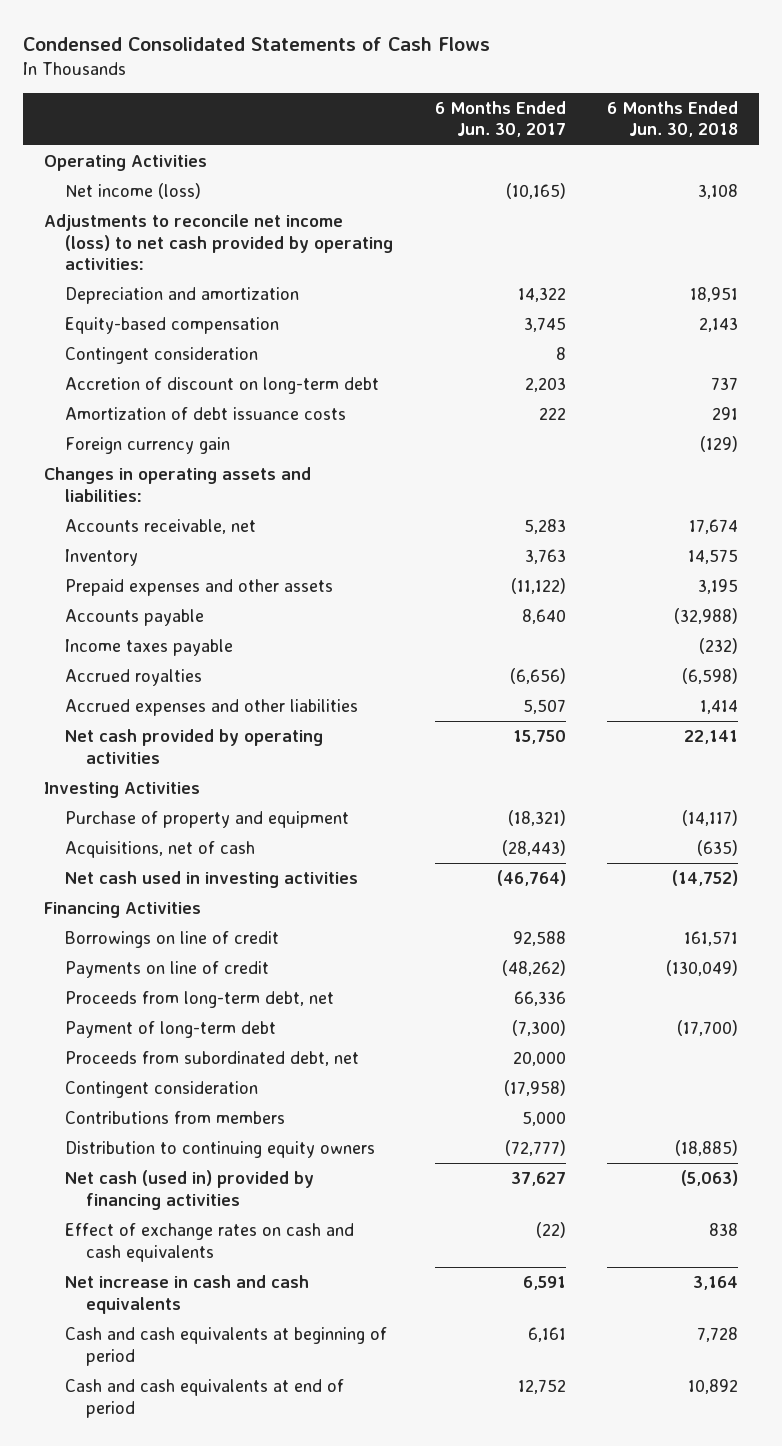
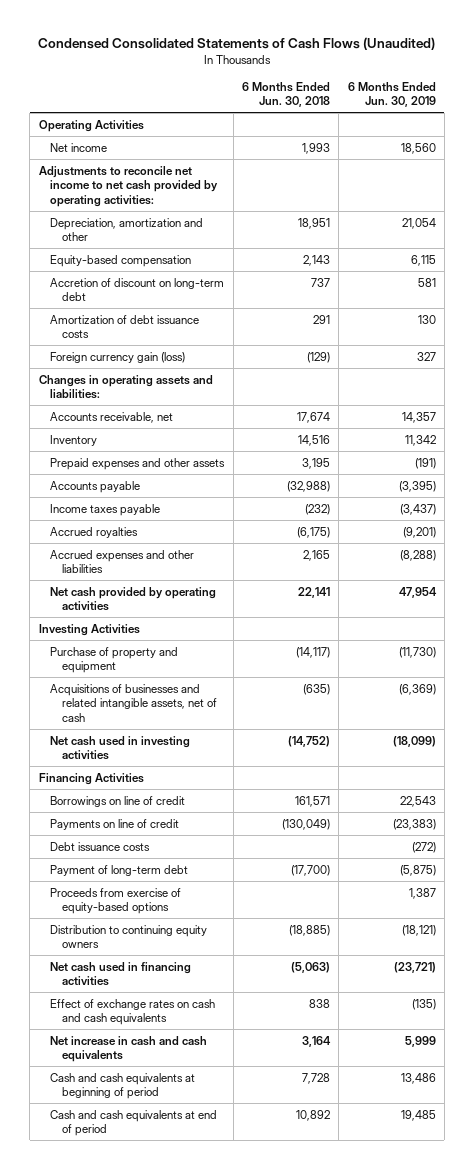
[23,36,491,51] Condensed Consolidated Statements of Cash Flows -> [38,36,436,50] Condensed Consolidated Statements of Cash Flows (Unaudited)
[434,101,566,138] 6 Months Ended Jun. 30, 2017 -> none
none -> [347,81,436,108] 6 Months Ended Jun. 30, 2019
[65,183,202,200] Net income (loss) -> [50,142,108,152] Net income
[697,184,738,200] 3,108 -> [301,142,330,154] 1,993
[43,214,394,270] Adjustments to reconcile net income (loss) to net cash provided by operating activities: -> [38,165,219,207] Adjustments to reconcile net income to net cash provided by operating activities:
[65,287,300,305] Depreciation and amortization -> [50,217,204,242] Depreciation, amortization and other
[65,347,259,365] Contingent consideration -> none
[65,437,231,455] Foreign currency gain -> [50,351,186,363] Foreign currency gain (loss)
[687,549,738,565] 14,575 -> [297,434,330,446] 14,516
[681,668,738,685] (6,598) -> [296,526,330,538] (6,175)
[699,700,738,715] 1,414 -> [302,549,330,561] 2,165
[65,841,256,859] Acquisitions, net of cash -> [50,683,217,722] Acquisitions of businesses and related intangible assets, net of cash
[65,991,335,1009] Proceeds from long-term debt, net -> none
none -> [50,841,151,851] Debt issuance costs
[65,1051,360,1067] Proceeds from subordinated debt, net -> none
[65,1081,259,1099] Contingent consideration -> none
[65,1111,286,1125] Contributions from members -> none
none -> [50,887,182,915] Proceeds from exercise of equity-based options
[65,1170,315,1210] Net cash (used in) provided by financing activities -> [50,961,192,987] Net cash used in financing activities

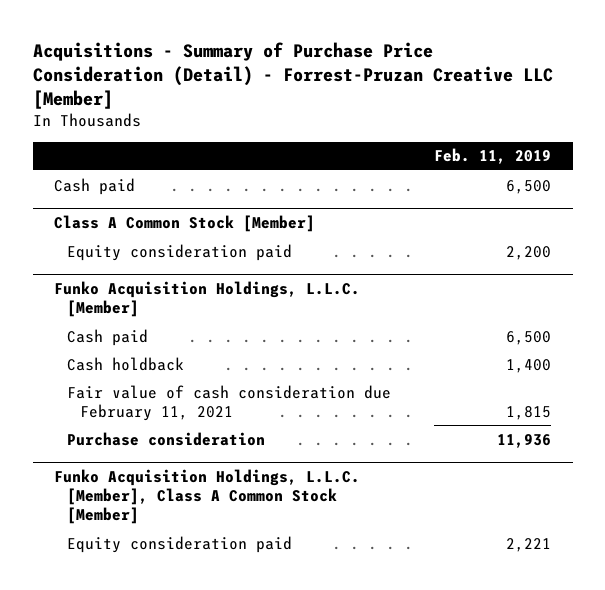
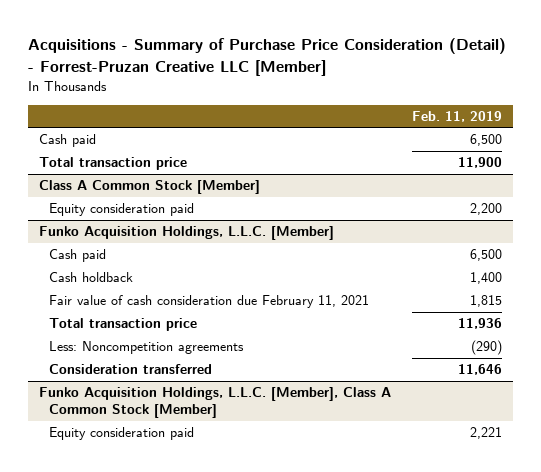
none -> [38,157,187,171] Total transaction price
[67,431,266,446] Purchase consideration -> [49,318,198,332] Total transaction price
none -> [49,341,245,355] Less: Noncompetition agreements
none -> [49,364,213,375] Consideration transferred

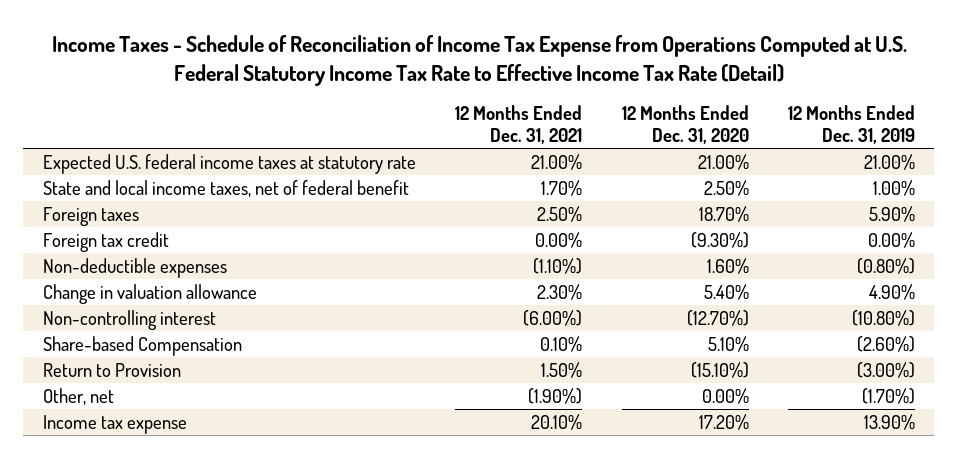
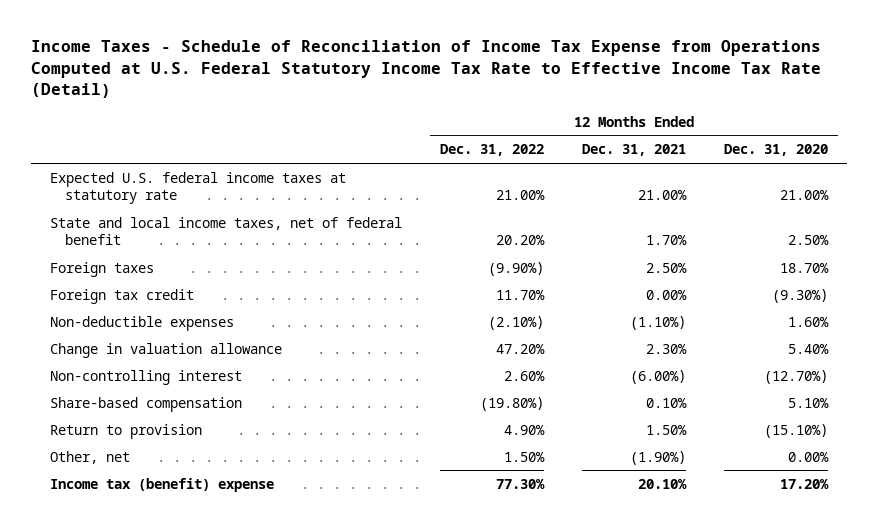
[787,104,915,144] 12 Months Ended Dec. 31, 2019 -> none
none -> [439,144,544,157] Dec. 31, 2022
[42,336,242,357] Share-based Compensation -> [49,396,242,412] Share-based compensation
[42,363,181,378] Return to Provision -> [49,423,202,439] Return to provision
[42,415,187,435] Income tax expense -> [49,477,274,492] Income tax (benefit) expense

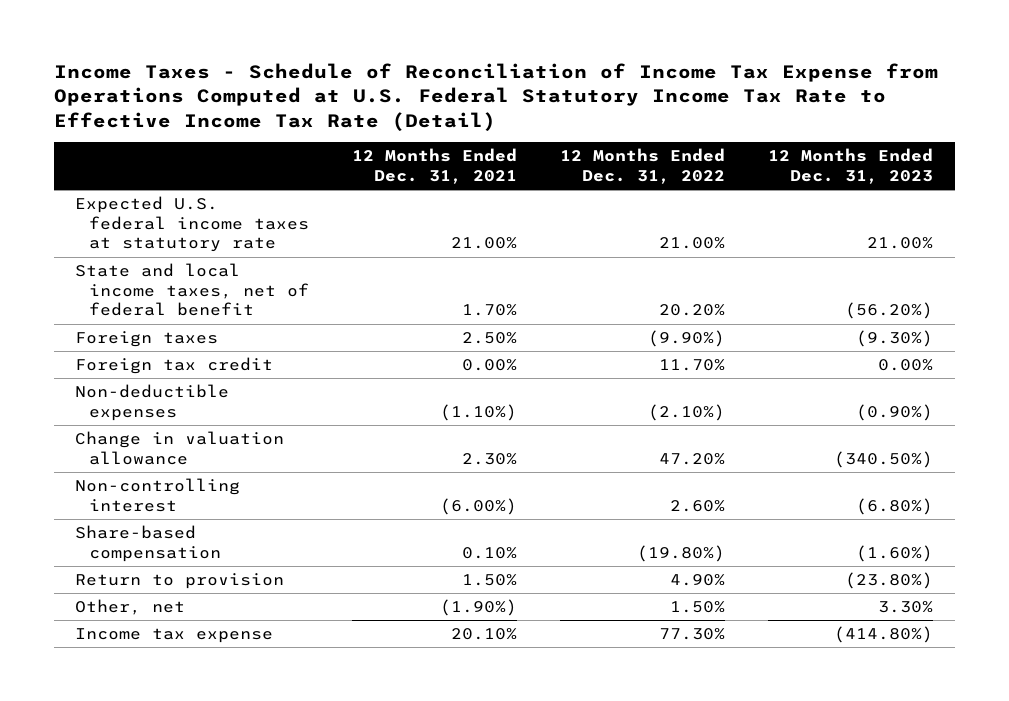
[724,144,829,157] Dec. 31, 2020 -> none
none -> [768,148,934,184] 12 Months Ended Dec. 31, 2023
[49,477,274,492] Income tax (benefit) expense -> [75,628,274,644] Income tax expense

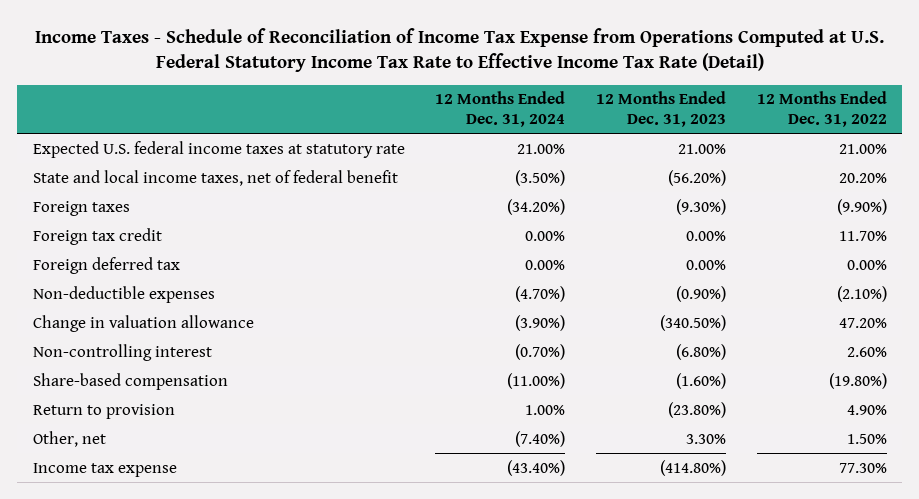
[351,148,517,184] 12 Months Ended Dec. 31, 2021 -> none
none -> [435,91,566,127] 12 Months Ended Dec. 31, 2024
none -> [32,256,180,274] Foreign deferred tax

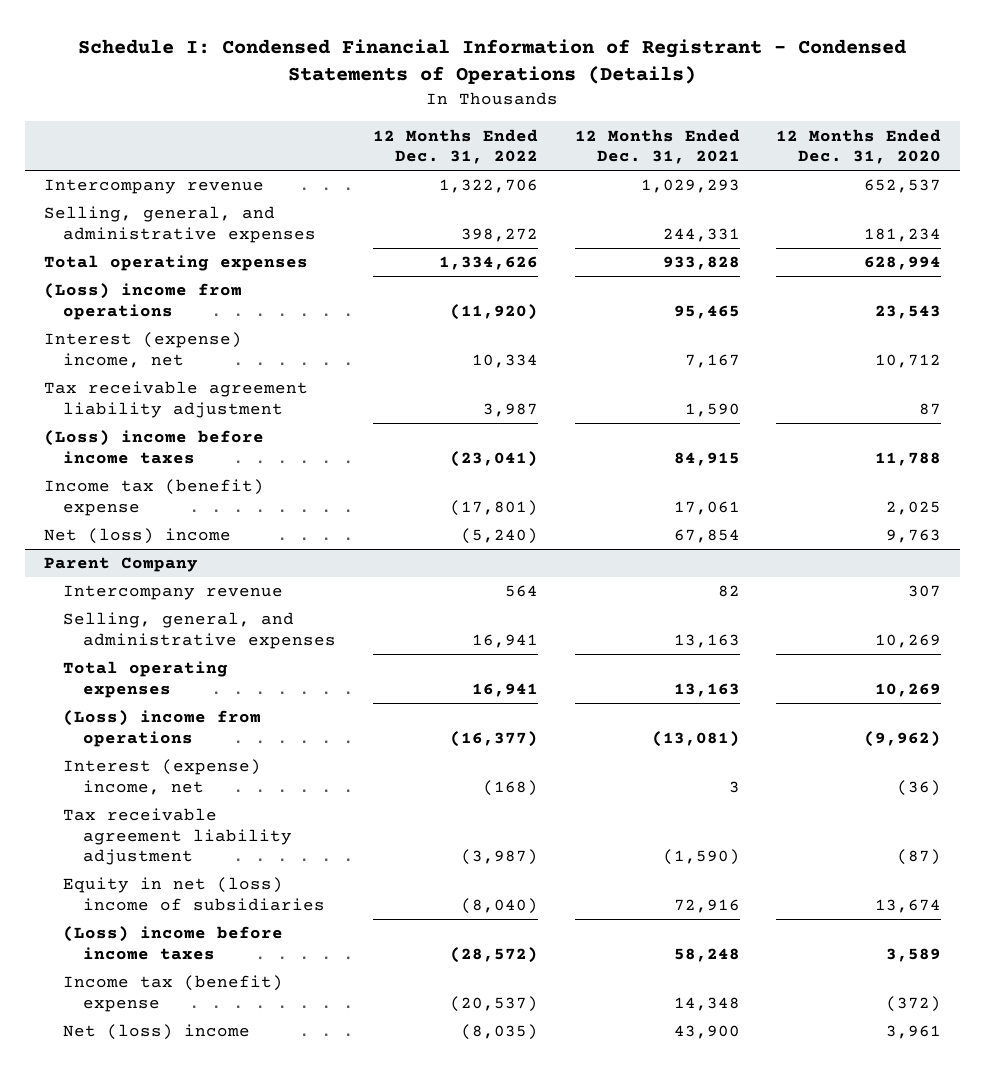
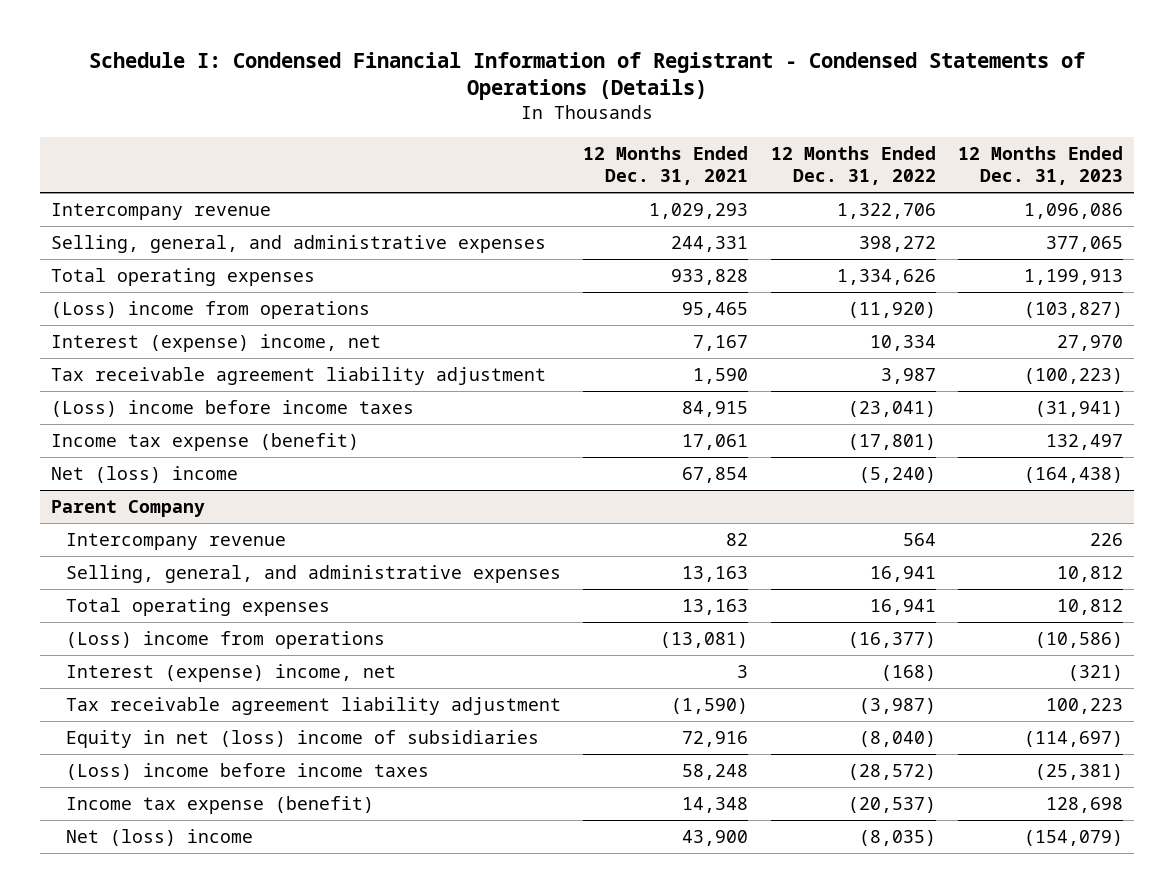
[776,128,942,165] 12 Months Ended Dec. 31, 2020 -> none
none -> [957,146,1123,186] 12 Months Ended Dec. 31, 2023
[43,479,264,516] Income tax (benefit) expense -> [51,432,360,451] Income tax expense (benefit)
[63,975,284,1012] Income tax (benefit) expense -> [66,795,375,814] Income tax expense (benefit)

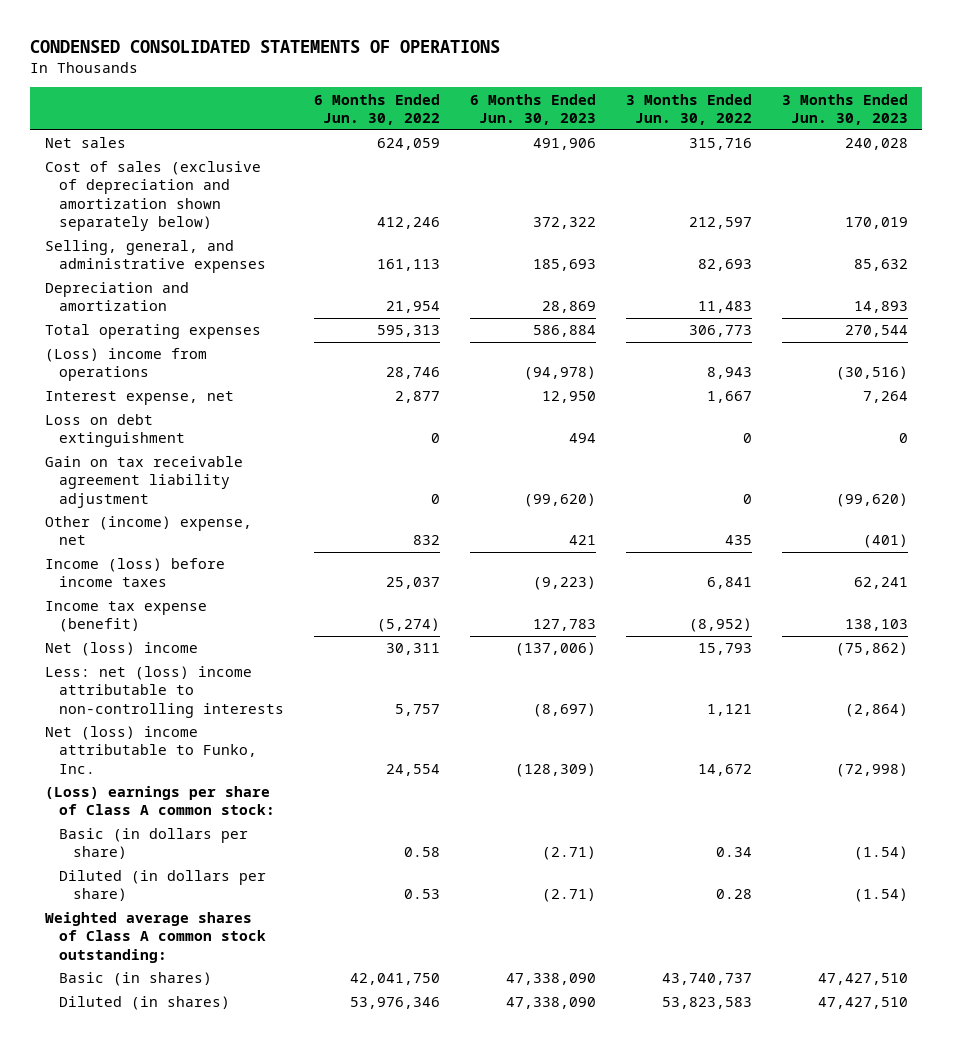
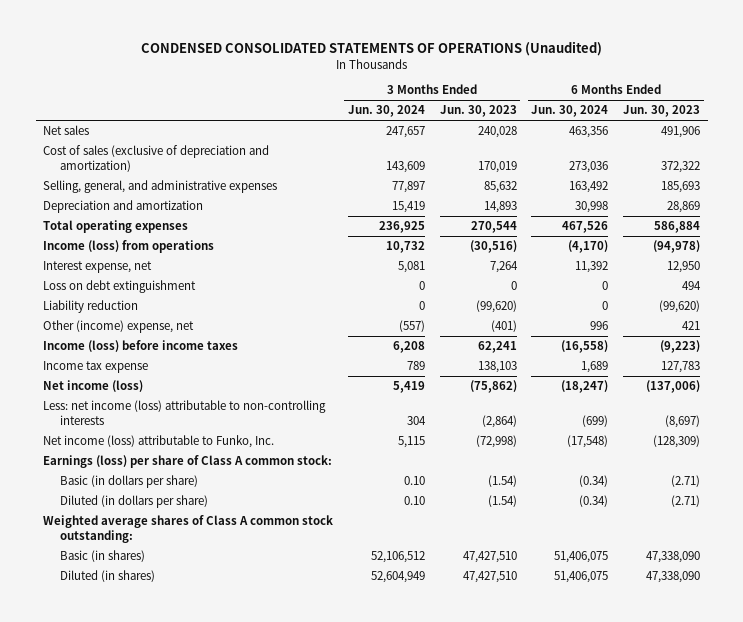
[30,39,501,53] CONDENSED CONSOLIDATED STATEMENTS OF OPERATIONS -> [140,41,602,57] CONDENSED CONSOLIDATED STATEMENTS OF OPERATIONS (Unaudited)
[313,93,440,125] 6 Months Ended Jun. 30, 2022 -> none
[625,93,752,125] 3 Months Ended Jun. 30, 2022 -> none
none -> [347,105,425,118] Jun. 30, 2024
none -> [531,105,609,118] Jun. 30, 2024
[44,161,261,232] Cost of sales (exclusive of depreciation and amortization shown separately below) -> [42,145,269,172] Cost of sales (exclusive of depreciation and amortization)
[44,348,207,382] (Loss) income from operations -> [42,240,214,254] Income (loss) from operations
[44,456,243,508] Gain on tax receivable agreement liability adjustment -> [42,300,138,314] Liability reduction
[44,601,207,633] Income tax expense (benefit) -> [42,361,148,374] Income tax expense
[44,642,198,657] Net (loss) income -> [42,380,143,393] Net income (loss)
[44,666,284,718] Less: net (loss) income attributable to non-controlling interests -> [42,400,326,425] Less: net income (loss) attributable to non-controlling interests
[44,726,257,774] Net (loss) income attributable to Funko, Inc. -> [42,435,274,449] Net income (loss) attributable to Funko, Inc.
[44,786,275,816] (Loss) earnings per share of Class A common stock: -> [42,455,332,469] Earnings (loss) per share of Class A common stock:

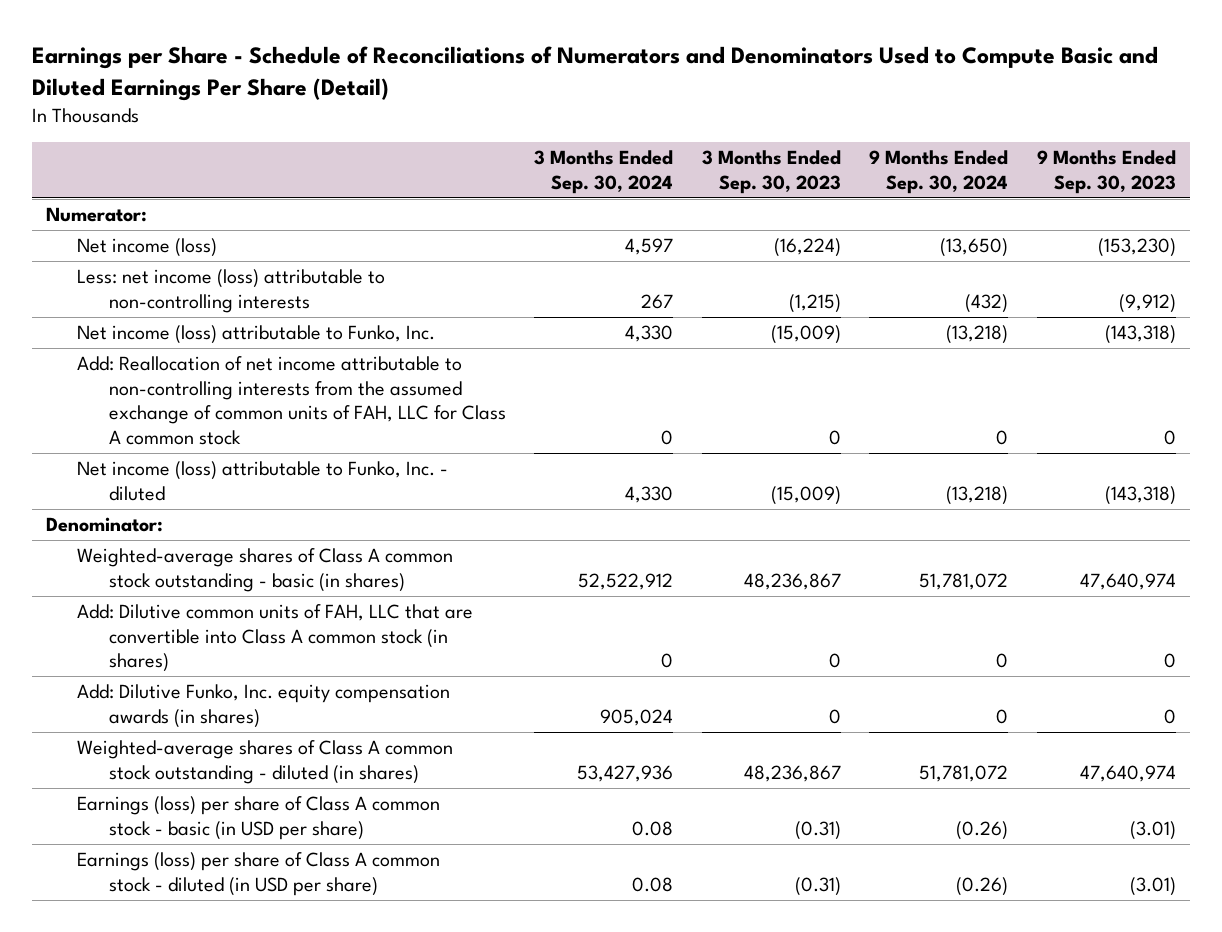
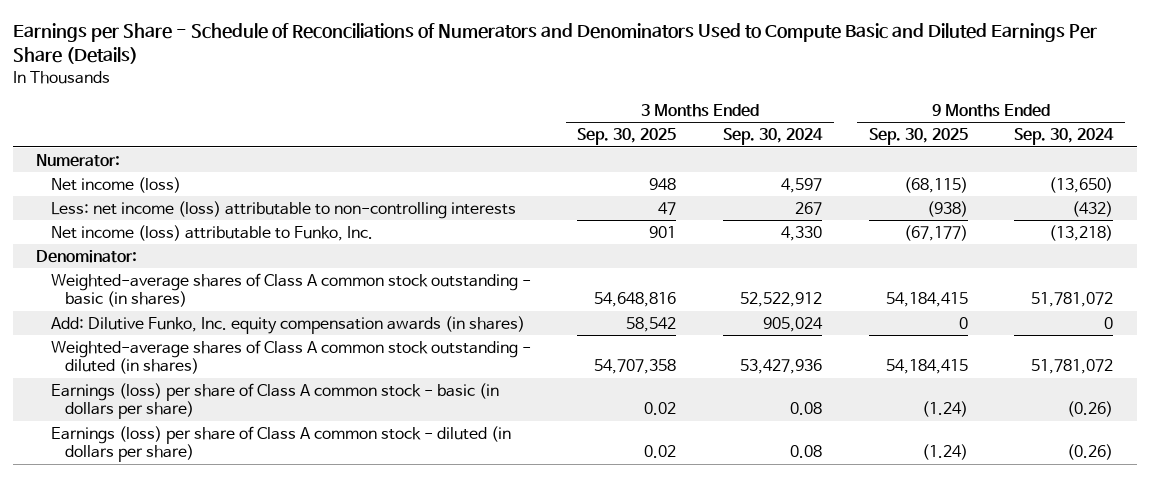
[31,46,1158,101] Earnings per Share - Schedule of Reconciliations of Numerators and Denominators Used to Compute Basic and Diluted Earnings Per Share (Detail) -> [12,23,1097,65] Earnings per Share - Schedule of Reconciliations of Numerators and Denominators Used to Compute Basic and Diluted Earnings Per Share (Details)
[701,150,841,194] 3 Months Ended Sep. 30, 2023 -> none
[1036,150,1176,194] 9 Months Ended Sep. 30, 2023 -> none
none -> [577,128,677,146] Sep. 30, 2025
none -> [868,128,968,146] Sep. 30, 2025
[77,356,506,445] Add: Reallocation of net income attributable to non-controlling interests from the assumed exchange of common units of FAH, LLC for Class A common stock -> none
[77,461,449,501] Net income (loss) attributable to Funko, Inc. - diluted -> none
[77,604,474,673] Add: Dilutive common units of FAH, LLC that are convertible into Class A common stock (in shares) -> none
[77,796,441,840] Earnings (loss) per share of Class A common stock - basic (in USD per share) -> [50,382,499,420] Earnings (loss) per share of Class A common stock - basic (in dollars per share)
[77,852,441,896] Earnings (loss) per share of Class A common stock - diluted (in USD per share) -> [50,425,511,463] Earnings (loss) per share of Class A common stock - diluted (in dollars per share)

